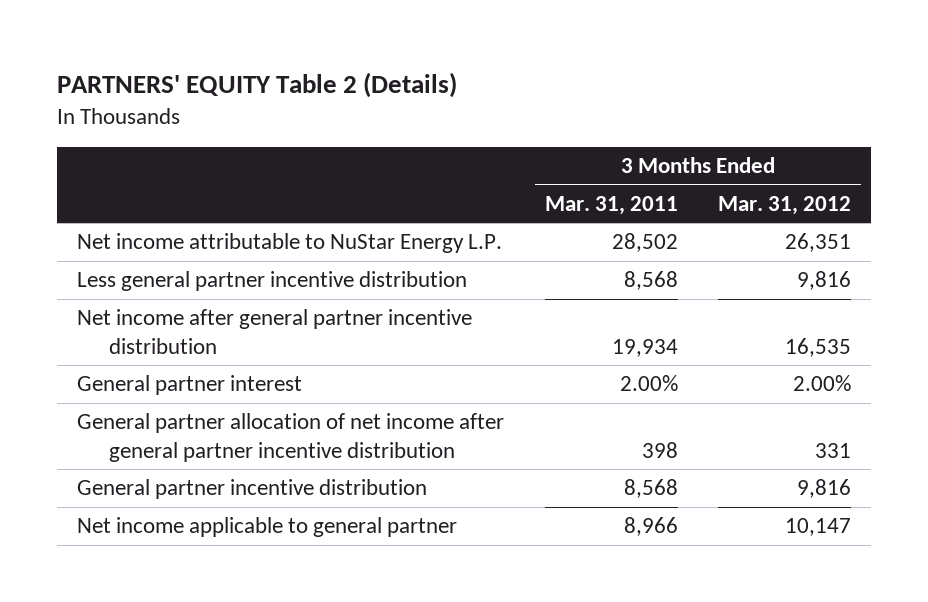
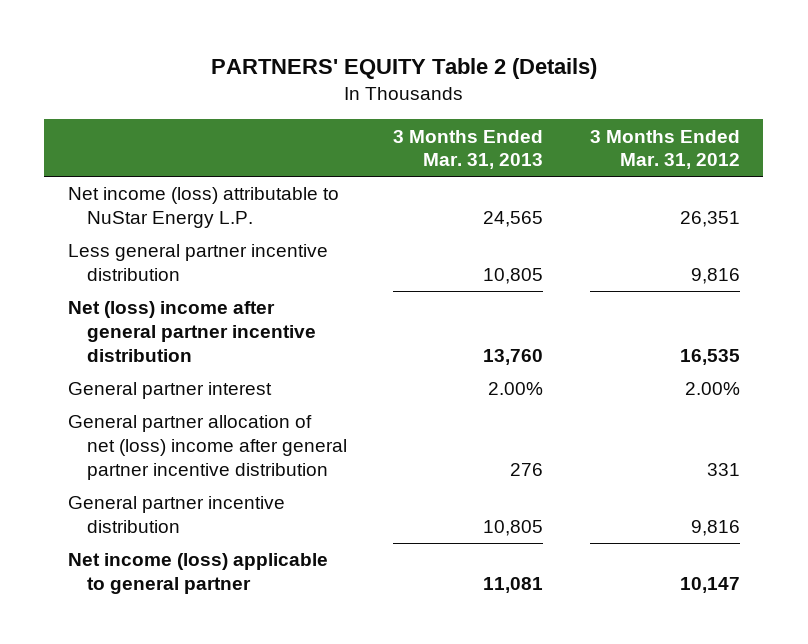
[544,195,678,215] Mar. 31, 2011 -> none
none -> [393,129,544,170] 3 Months Ended Mar. 31, 2013
[77,233,503,254] Net income attributable to NuStar Energy L.P. -> [67,187,339,228] Net income (loss) attributable to NuStar Energy L.P.
[77,309,473,354] Net income after general partner incentive distribution -> [67,301,316,362] Net (loss) income after general partner incentive distribution
[77,413,505,462] General partner allocation of net income after general partner incentive distribution -> [67,415,347,480] General partner allocation of net (loss) income after general partner incentive distribution
[77,517,458,538] Net income applicable to general partner -> [67,553,328,594] Net income (loss) applicable to general partner

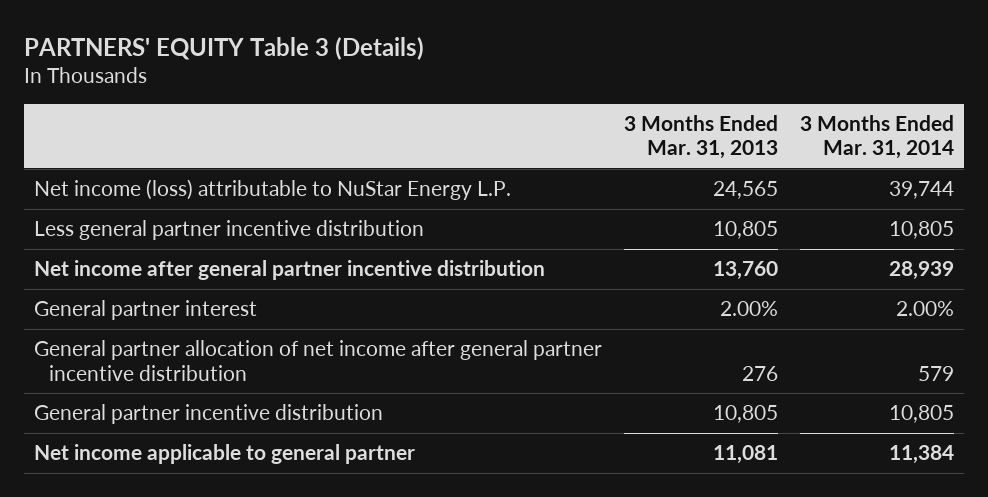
[210,58,597,80] PARTNERS' EQUITY Table 2 (Details) -> [23,36,424,60] PARTNERS' EQUITY Table 3 (Details)
[590,129,741,170] 3 Months Ended Mar. 31, 2012 -> none
none -> [799,115,954,160] 3 Months Ended Mar. 31, 2014
[67,301,316,362] Net (loss) income after general partner incentive distribution -> [34,260,546,281] Net income after general partner incentive distribution
[67,415,347,480] General partner allocation of net (loss) income after general partner incentive distribution -> [34,340,603,381] General partner allocation of net income after general partner incentive distribution
[67,553,328,594] Net income (loss) applicable to general partner -> [34,444,416,465] Net income applicable to general partner

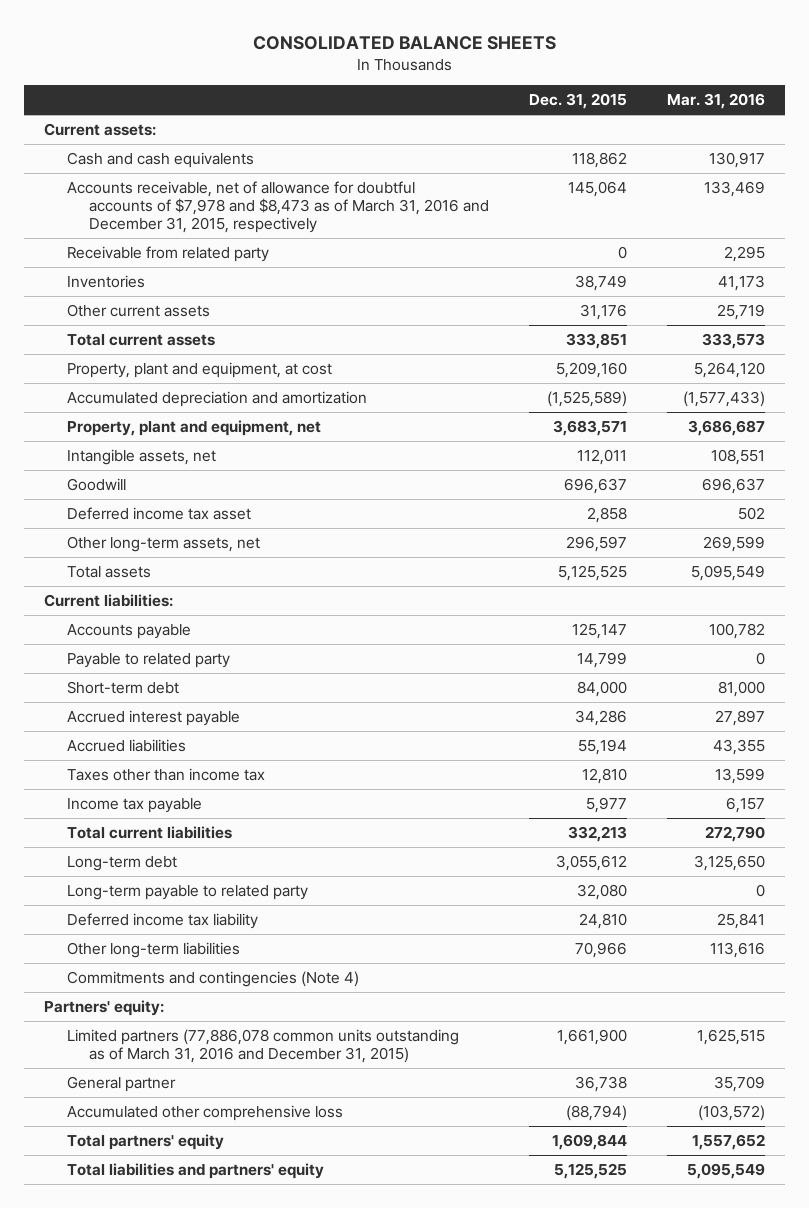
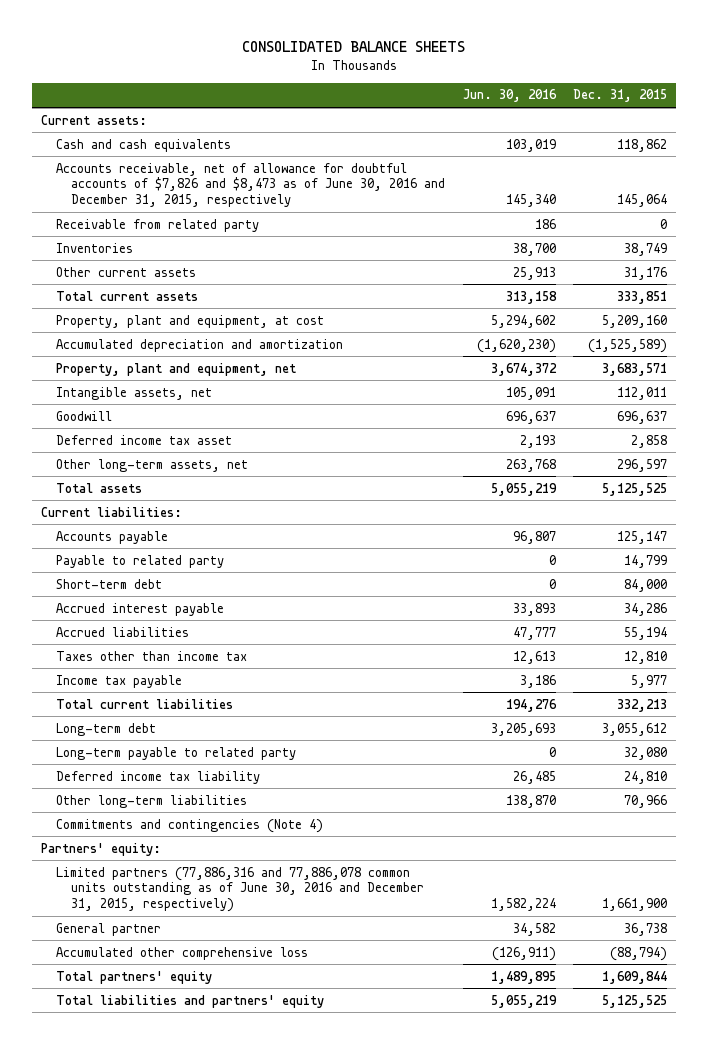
[666,93,765,110] Mar. 31, 2016 -> none
none -> [462,89,557,103] Jun. 30, 2016
[66,181,489,234] Accounts receivable, net of allowance for doubtful accounts of $7,978 and $8,473 as of March 31, 2016 and December 31, 2015, respectively -> [56,162,446,208] Accounts receivable, net of allowance for doubtful accounts of $7,826 and $8,473 as of June 30, 2016 and December 31, 2015, respectively
[66,1029,459,1064] Limited partners (77,886,078 common units outstanding as of March 31, 2016 and December 31, 2015) -> [56,866,425,913] Limited partners (77,886,316 and 77,886,078 common units outstanding as of June 30, 2016 and December 31, 2015, respectively)

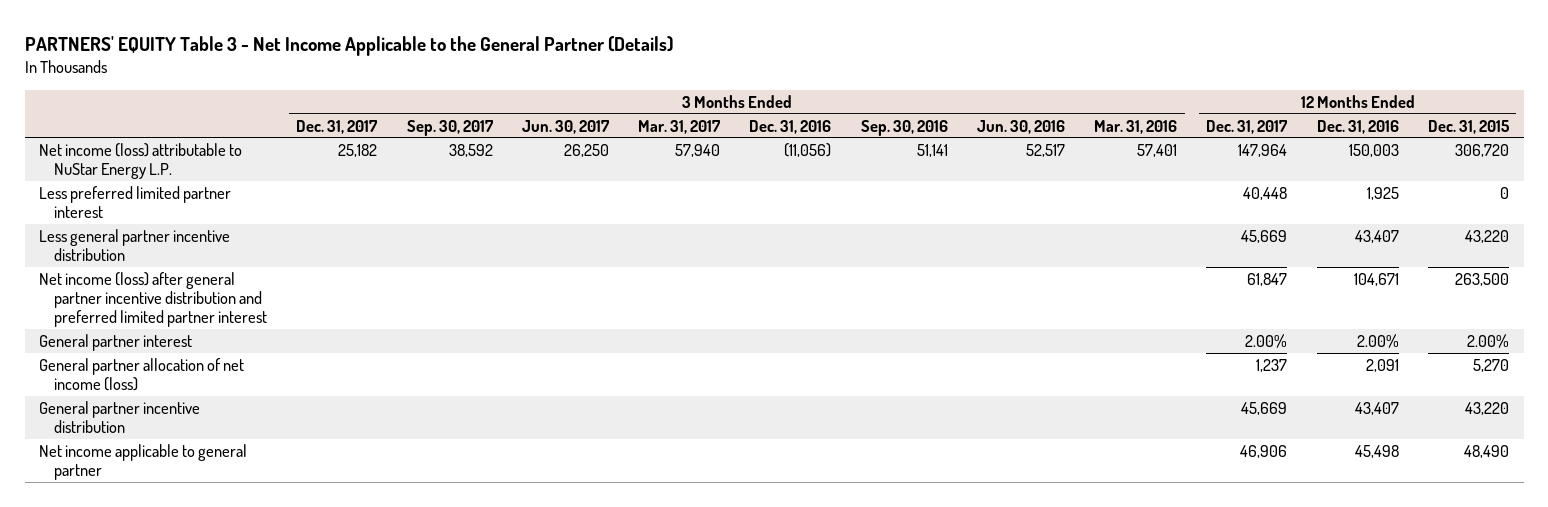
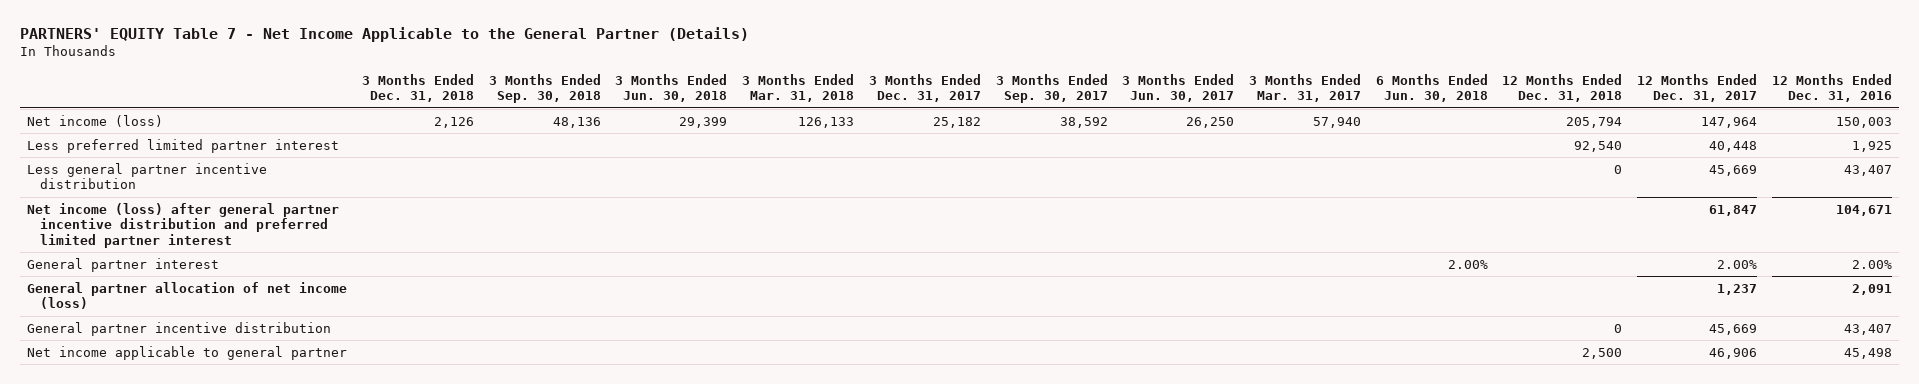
[24,35,673,56] PARTNERS' EQUITY Table 3 - Net Income Applicable to the General Partner (Details) -> [19,27,749,43] PARTNERS' EQUITY Table 7 - Net Income Applicable to the General Partner (Details)
[749,119,832,134] Dec. 31, 2016 -> none
[860,119,948,136] Sep. 30, 2016 -> none
[976,119,1065,134] Jun. 30, 2016 -> none
[1094,119,1178,134] Mar. 31, 2016 -> none
[1428,119,1511,134] Dec. 31, 2015 -> none
none -> [361,73,474,103] 3 Months Ended Dec. 31, 2018
none -> [488,73,601,104] 3 Months Ended Sep. 30, 2018
none -> [615,73,728,103] 3 Months Ended Jun. 30, 2018
none -> [742,73,855,103] 3 Months Ended Mar. 31, 2018
none -> [1375,73,1488,103] 6 Months Ended Jun. 30, 2018
none -> [1502,73,1623,103] 12 Months Ended Dec. 31, 2018
[39,142,243,180] Net income (loss) attributable to NuStar Energy L.P. -> [27,114,164,127] Net income (loss)

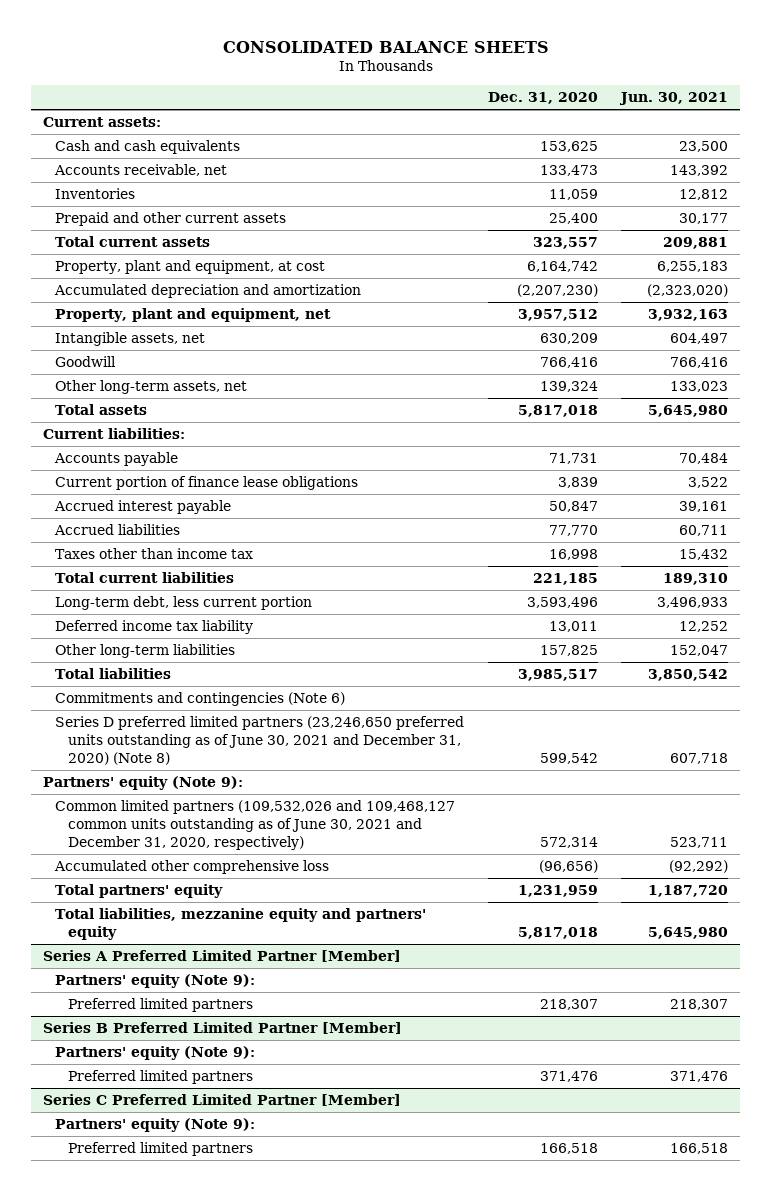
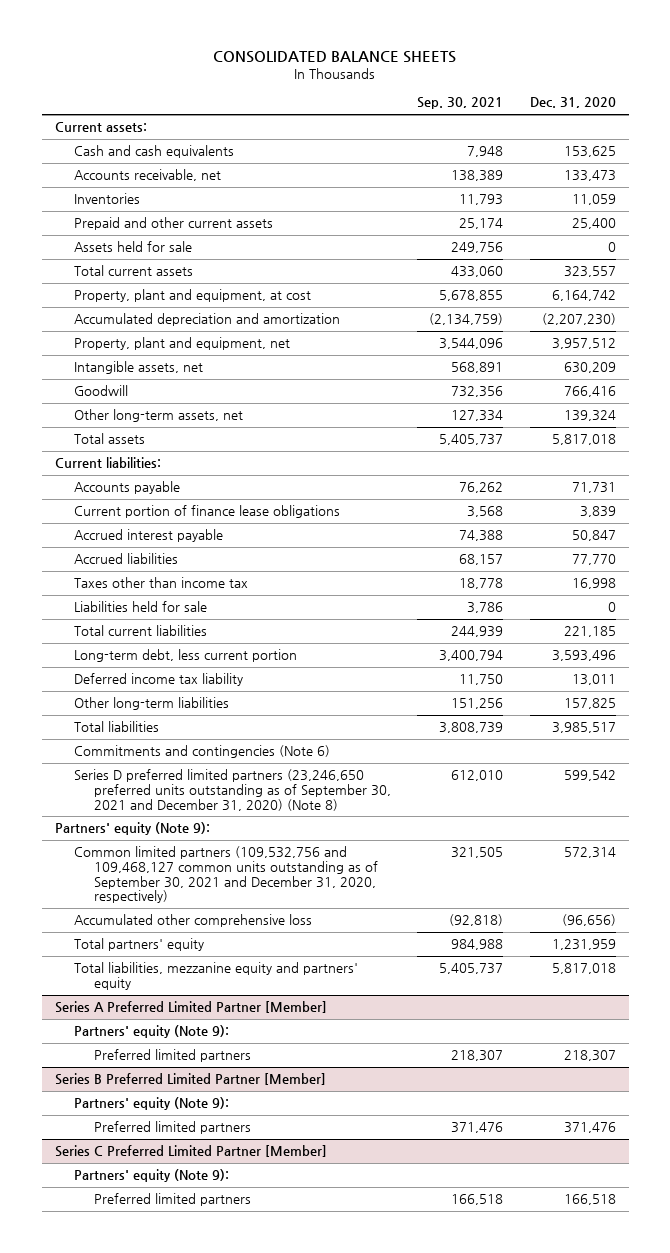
[619,92,729,106] Jun. 30, 2021 -> none
none -> [417,97,504,110] Sep. 30, 2021
none -> [74,241,193,253] Assets held for sale
none -> [74,601,208,613] Liabilities held for sale
[55,715,465,765] Series D preferred limited partners (23,246,650 preferred units outstanding as of June 30, 2021 and December 31, 2020) (Note 8) -> [74,769,392,811] Series D preferred limited partners (23,246,650 preferred units outstanding as of September 30, 2021 and December 31, 2020) (Note 8)
[55,799,456,850] Common limited partners (109,532,026 and 109,468,127 common units outstanding as of June 30, 2021 and December 31, 2020, respectively) -> [74,846,379,904] Common limited partners (109,532,756 and 109,468,127 common units outstanding as of September 30, 2021 and December 31, 2020, respectively)

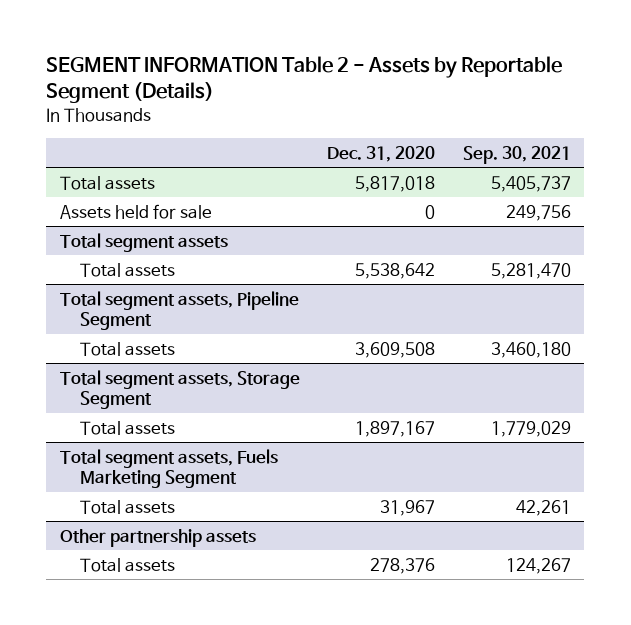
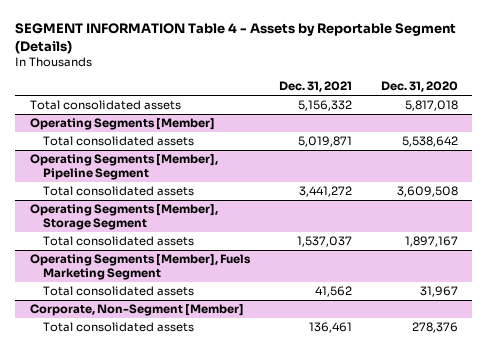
[46,56,563,104] SEGMENT INFORMATION Table 2 - Assets by Reportable Segment (Details) -> [15,22,457,54] SEGMENT INFORMATION Table 4 - Assets by Reportable Segment (Details)
[462,145,571,164] Sep. 30, 2021 -> none
none -> [278,81,352,93] Dec. 31, 2021
[59,203,212,219] Assets held for sale -> none
[59,290,299,330] Total segment assets, Pipeline Segment -> none
[59,369,300,409] Total segment assets, Storage Segment -> none
[59,448,278,488] Total segment assets, Fuels Marketing Segment -> none
[59,175,155,190] Total assets -> [29,100,181,111] Total consolidated assets
[59,232,228,252] Total segment assets -> [29,118,215,131] Operating Segments [Member]
[80,262,176,277] Total assets -> [42,136,194,147] Total consolidated assets
none -> [29,154,218,180] Operating Segments [Member], Pipeline Segment
[80,341,176,356] Total assets -> [42,186,194,197] Total consolidated assets
none -> [29,204,218,230] Operating Segments [Member], Storage Segment
[80,420,176,435] Total assets -> [42,236,194,247] Total consolidated assets
none -> [29,254,251,280] Operating Segments [Member], Fuels Marketing Segment
[80,499,176,514] Total assets -> [42,286,194,297] Total consolidated assets
[59,528,256,547] Other partnership assets -> [29,304,244,317] Corporate, Non-Segment [Member]
[80,557,176,572] Total assets -> [42,322,194,333] Total consolidated assets

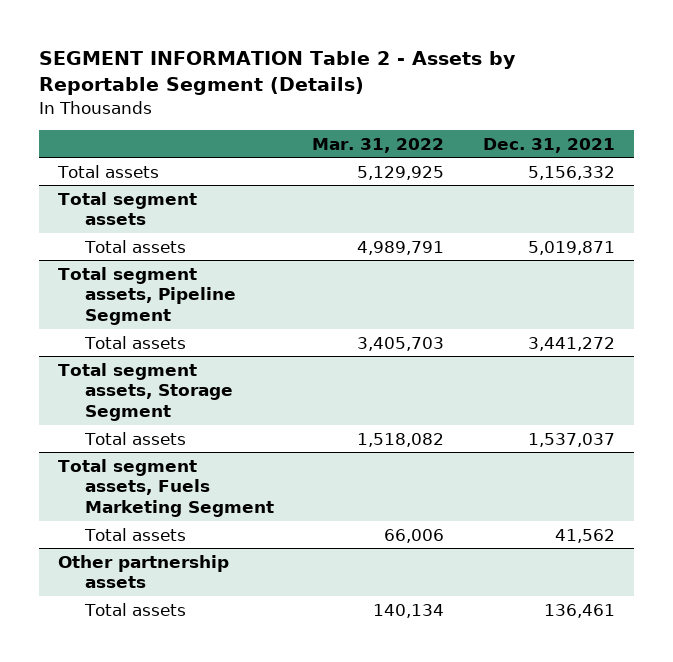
[15,22,457,54] SEGMENT INFORMATION Table 4 - Assets by Reportable Segment (Details) -> [39,51,517,96] SEGMENT INFORMATION Table 2 - Assets by Reportable Segment (Details)
[380,81,458,93] Dec. 31, 2020 -> none
none -> [312,137,445,153] Mar. 31, 2022
[29,154,218,180] Operating Segments [Member], Pipeline Segment -> none
[29,204,218,230] Operating Segments [Member], Storage Segment -> none
[29,254,251,280] Operating Segments [Member], Fuels Marketing Segment -> none
[29,100,181,111] Total consolidated assets -> [57,164,160,178] Total assets
[29,118,215,131] Operating Segments [Member] -> [58,191,198,226] Total segment assets
[42,136,194,147] Total consolidated assets -> [83,239,186,253] Total assets
none -> [58,266,236,326] Total segment assets, Pipeline Segment
[42,186,194,197] Total consolidated assets -> [83,335,186,349] Total assets
none -> [58,362,233,422] Total segment assets, Storage Segment
[42,236,194,247] Total consolidated assets -> [83,431,186,445] Total assets
none -> [58,458,274,518] Total segment assets, Fuels Marketing Segment
[42,286,194,297] Total consolidated assets -> [83,527,186,541] Total assets
[29,304,244,317] Corporate, Non-Segment [Member] -> [58,554,230,589] Other partnership assets
[42,322,194,333] Total consolidated assets -> [83,602,186,616] Total assets

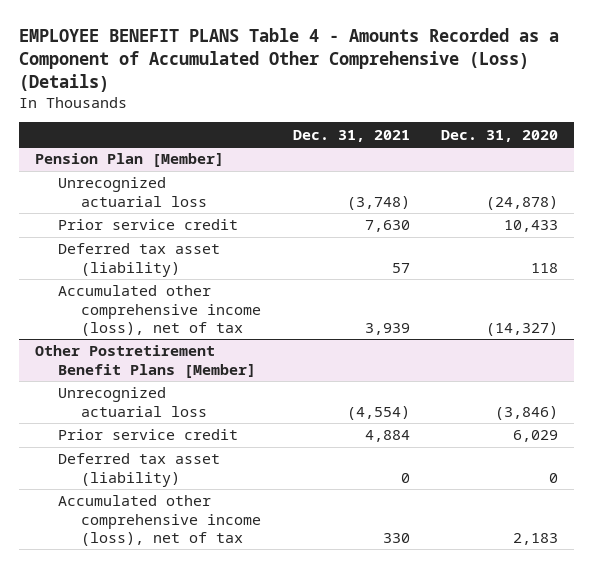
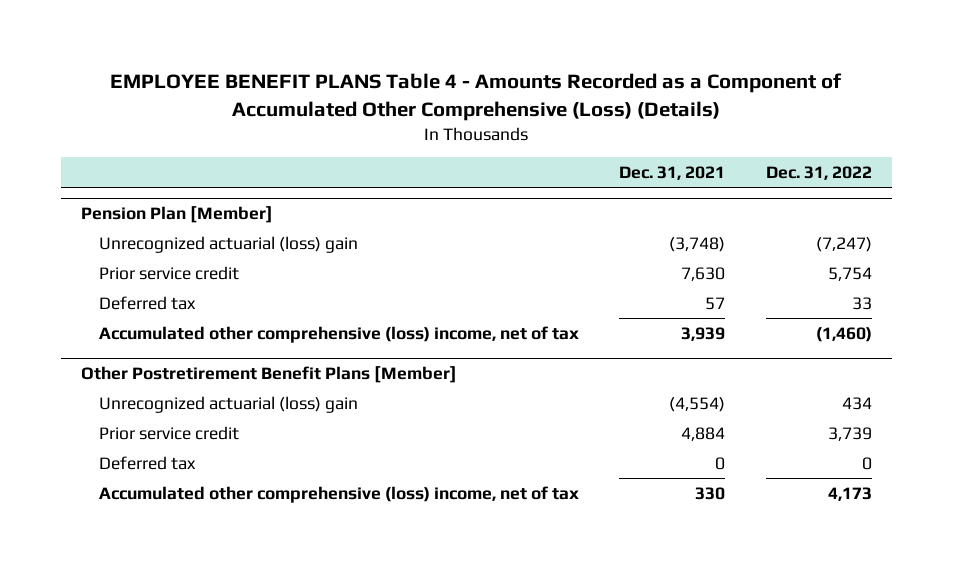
[441,129,559,142] Dec. 31, 2020 -> none
none -> [765,166,872,181] Dec. 31, 2022
[57,177,207,207] Unrecognized actuarial loss -> [98,235,358,253] Unrecognized actuarial (loss) gain
[57,243,220,277] Deferred tax asset (liability) -> [98,295,196,310] Deferred tax
[57,285,261,336] Accumulated other comprehensive income (loss), net of tax -> [98,325,579,343] Accumulated other comprehensive (loss) income, net of tax
[57,387,207,417] Unrecognized actuarial loss -> [98,395,358,413] Unrecognized actuarial (loss) gain
[57,453,220,487] Deferred tax asset (liability) -> [98,455,196,470] Deferred tax
[57,495,261,546] Accumulated other comprehensive income (loss), net of tax -> [98,485,579,503] Accumulated other comprehensive (loss) income, net of tax

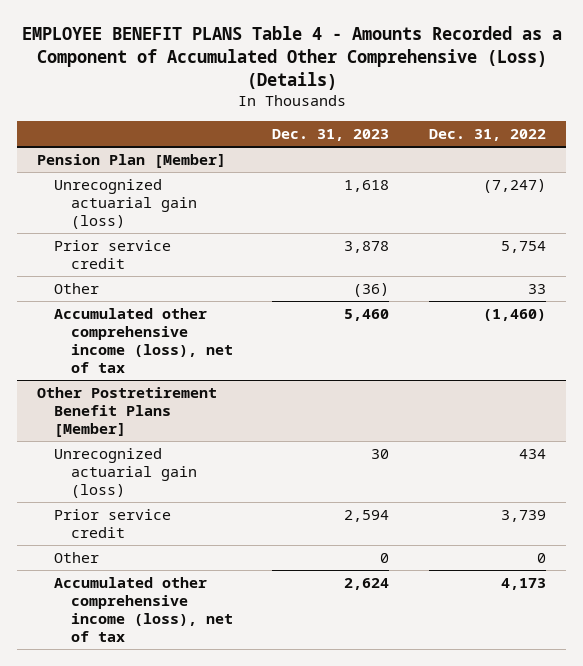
[619,166,726,181] Dec. 31, 2021 -> none
none -> [272,128,390,141] Dec. 31, 2023
[98,235,358,253] Unrecognized actuarial (loss) gain -> [53,179,197,229] Unrecognized actuarial gain (loss)
[98,295,196,310] Deferred tax -> none
none -> [53,283,99,295] Other
[98,325,579,343] Accumulated other comprehensive (loss) income, net of tax -> [53,308,233,373] Accumulated other comprehensive income (loss), net of tax
[98,395,358,413] Unrecognized actuarial (loss) gain -> [53,448,197,498] Unrecognized actuarial gain (loss)
[98,455,196,470] Deferred tax -> none
none -> [53,552,99,564] Other
[98,485,579,503] Accumulated other comprehensive (loss) income, net of tax -> [53,577,233,642] Accumulated other comprehensive income (loss), net of tax

